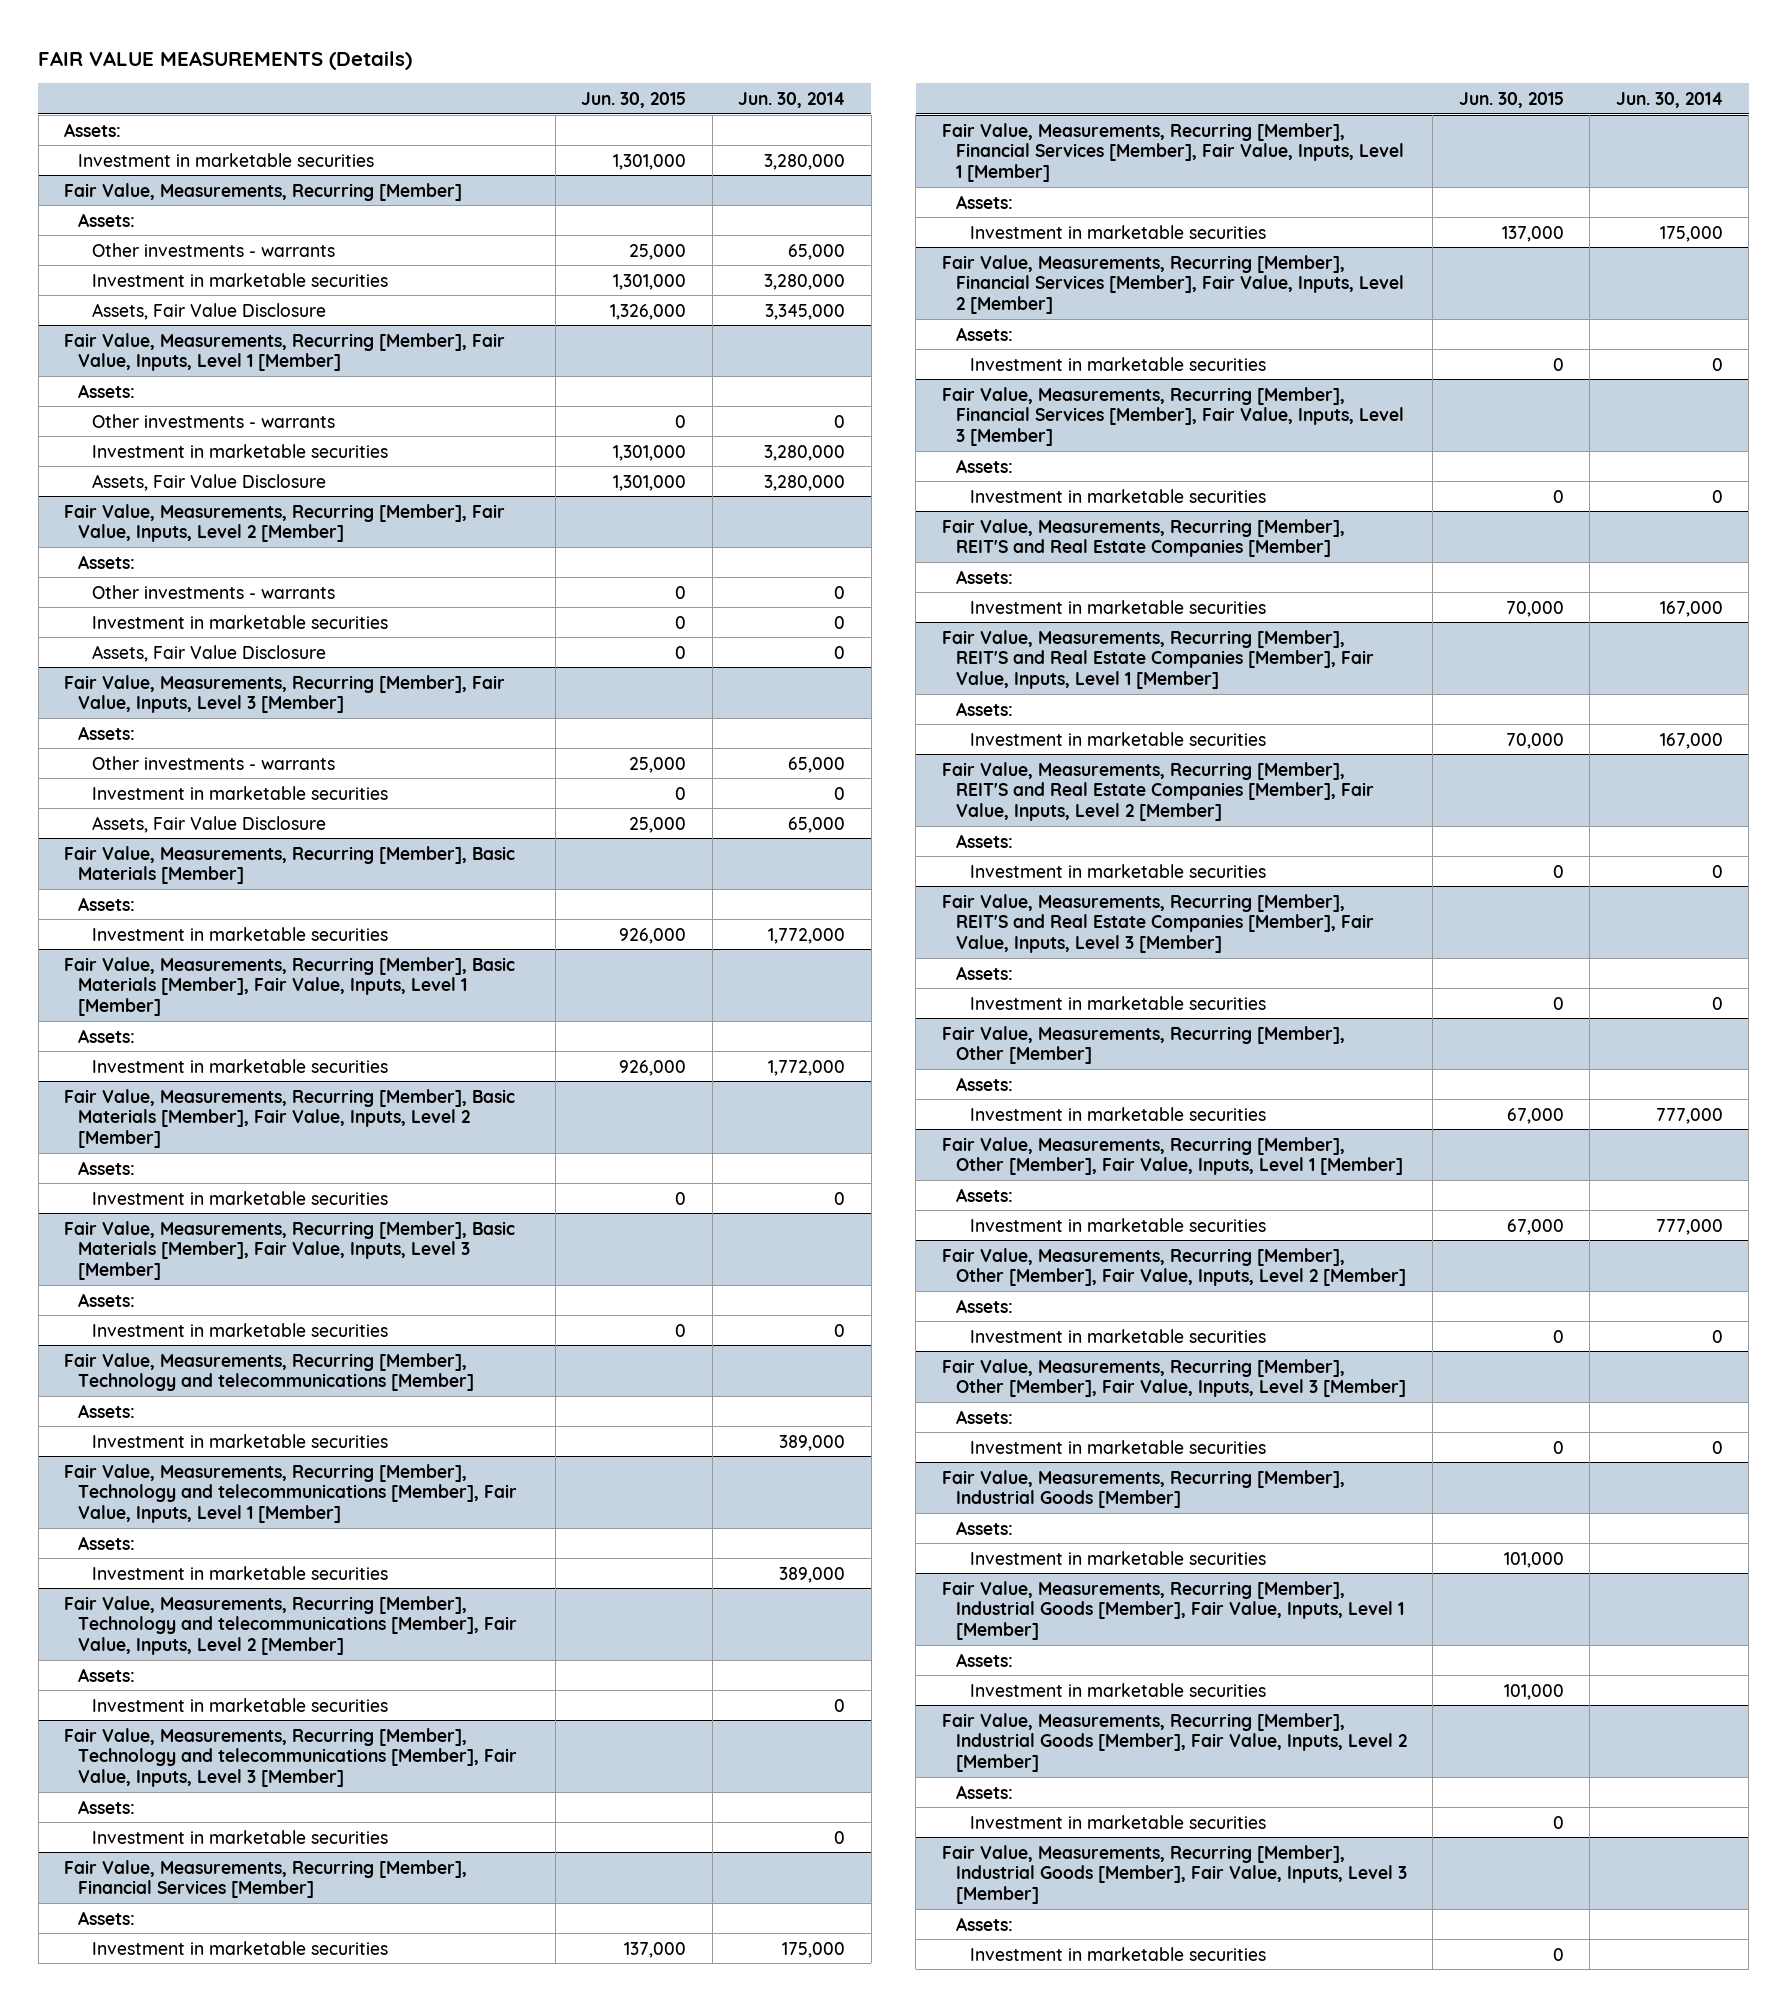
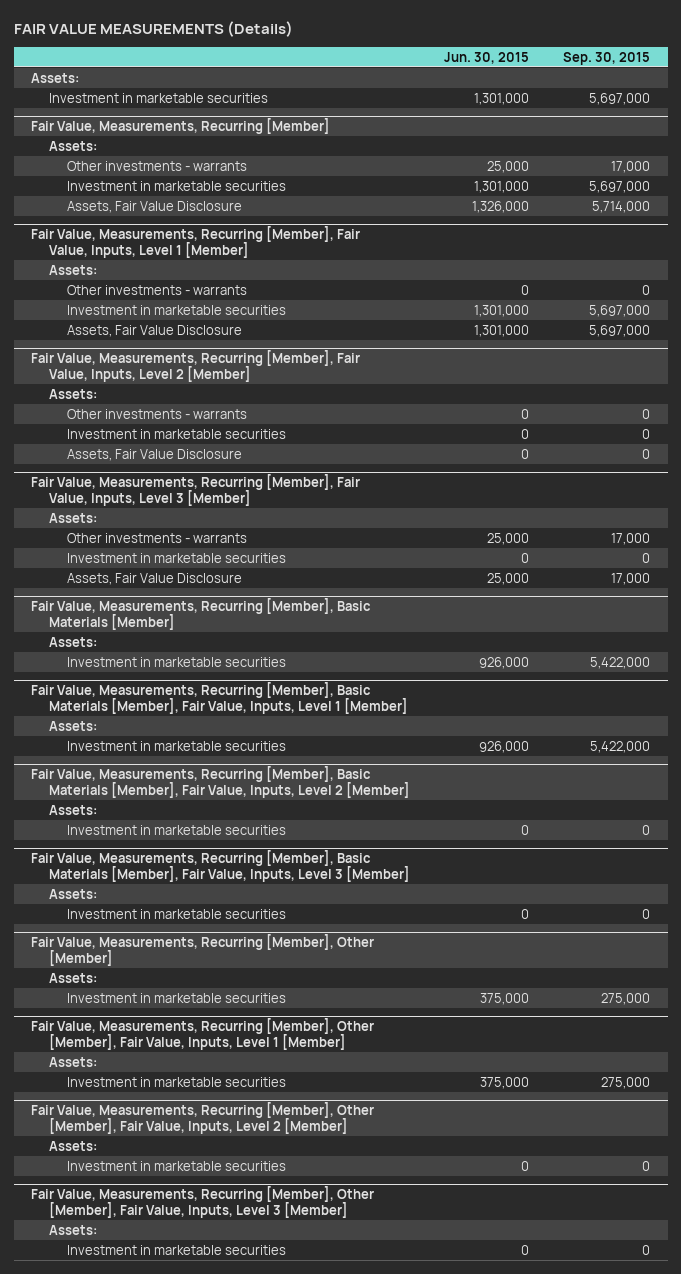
[738,91,846,108] Jun. 30, 2014 -> none
none -> [563,51,651,65] Sep. 30, 2015
[64,1352,475,1392] Fair Value, Measurements, Recurring [Member], Technology and telecommunications [Member] -> none
[78,1403,136,1418] Assets: -> none
[92,1433,389,1448] Investment in marketable securities -> none
[64,1463,518,1524] Fair Value, Measurements, Recurring [Member], Technology and telecommunications [Member], Fair Value, Inputs, Level 1 [Member] -> none
[78,1535,136,1550] Assets: -> none
[92,1565,389,1580] Investment in marketable securities -> none
[64,1595,518,1656] Fair Value, Measurements, Recurring [Member], Technology and telecommunications [Member], Fair Value, Inputs, Level 2 [Member] -> none
[78,1667,136,1682] Assets: -> none
[92,1697,389,1712] Investment in marketable securities -> none
[64,1727,518,1788] Fair Value, Measurements, Recurring [Member], Technology and telecommunications [Member], Fair Value, Inputs, Level 3 [Member] -> none
[78,1799,136,1814] Assets: -> none
[92,1829,389,1844] Investment in marketable securities -> none
[64,1859,468,1899] Fair Value, Measurements, Recurring [Member], Financial Services [Member] -> none
[78,1910,136,1925] Assets: -> none
[92,1940,389,1955] Investment in marketable securities -> none
[941,122,1404,183] Fair Value, Measurements, Recurring [Member], Financial Services [Member], Fair Value, Inputs, Level 1 [Member] -> none
[955,194,1013,209] Assets: -> none
[969,224,1266,239] Investment in marketable securities -> none
[941,254,1404,315] Fair Value, Measurements, Recurring [Member], Financial Services [Member], Fair Value, Inputs, Level 2 [Member] -> none
[955,326,1013,341] Assets: -> none
[969,356,1266,371] Investment in marketable securities -> none
[941,386,1404,447] Fair Value, Measurements, Recurring [Member], Financial Services [Member], Fair Value, Inputs, Level 3 [Member] -> none
[955,458,1013,473] Assets: -> none
[969,488,1266,503] Investment in marketable securities -> none
[941,518,1345,558] Fair Value, Measurements, Recurring [Member], REIT'S and Real Estate Companies [Member] -> none
[955,569,1013,584] Assets: -> none
[969,599,1266,614] Investment in marketable securities -> none
[941,629,1374,690] Fair Value, Measurements, Recurring [Member], REIT'S and Real Estate Companies [Member], Fair Value, Inputs, Level 1 [Member] -> none
[955,701,1013,716] Assets: -> none
[969,731,1266,746] Investment in marketable securities -> none
[941,761,1374,822] Fair Value, Measurements, Recurring [Member], REIT'S and Real Estate Companies [Member], Fair Value, Inputs, Level 2 [Member] -> none
[955,833,1013,848] Assets: -> none
[969,863,1266,878] Investment in marketable securities -> none
[941,893,1374,954] Fair Value, Measurements, Recurring [Member], REIT'S and Real Estate Companies [Member], Fair Value, Inputs, Level 3 [Member] -> none
[955,965,1013,980] Assets: -> none
[969,995,1266,1010] Investment in marketable securities -> none
[1506,1107,1564,1124] 67,000 -> [480,992,530,1005] 375,000
[1506,1218,1564,1235] 67,000 -> [480,1076,530,1089] 375,000
[941,1469,1345,1509] Fair Value, Measurements, Recurring [Member], Industrial Goods [Member] -> none
[955,1520,1013,1535] Assets: -> none
[969,1550,1266,1565] Investment in marketable securities -> none
[941,1580,1404,1641] Fair Value, Measurements, Recurring [Member], Industrial Goods [Member], Fair Value, Inputs, Level 1 [Member] -> none
[955,1652,1013,1667] Assets: -> none
[969,1682,1266,1697] Investment in marketable securities -> none
[941,1712,1407,1773] Fair Value, Measurements, Recurring [Member], Industrial Goods [Member], Fair Value, Inputs, Level 2 [Member] -> none
[955,1784,1013,1799] Assets: -> none
[969,1814,1266,1829] Investment in marketable securities -> none
[941,1844,1407,1905] Fair Value, Measurements, Recurring [Member], Industrial Goods [Member], Fair Value, Inputs, Level 3 [Member] -> none
[955,1916,1013,1931] Assets: -> none
[969,1946,1266,1961] Investment in marketable securities -> none

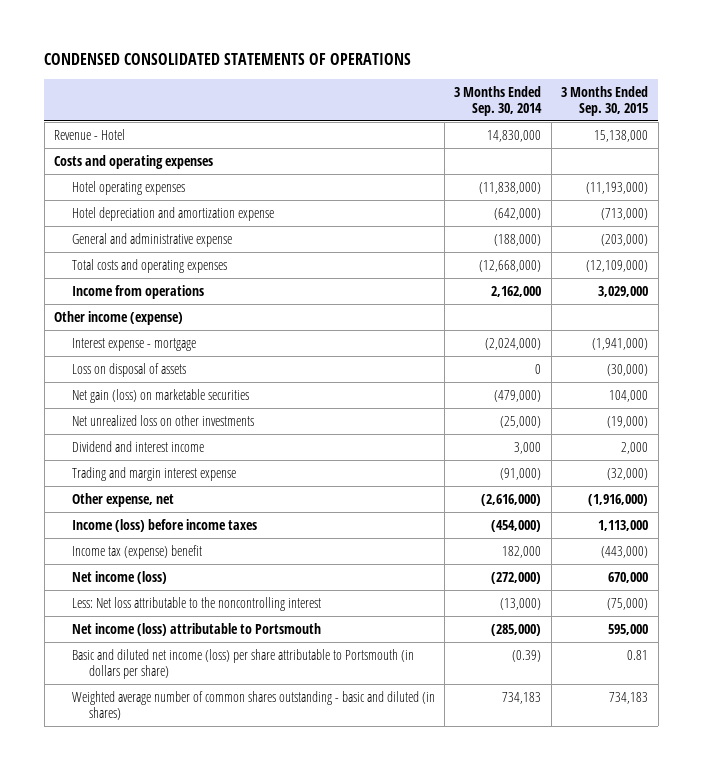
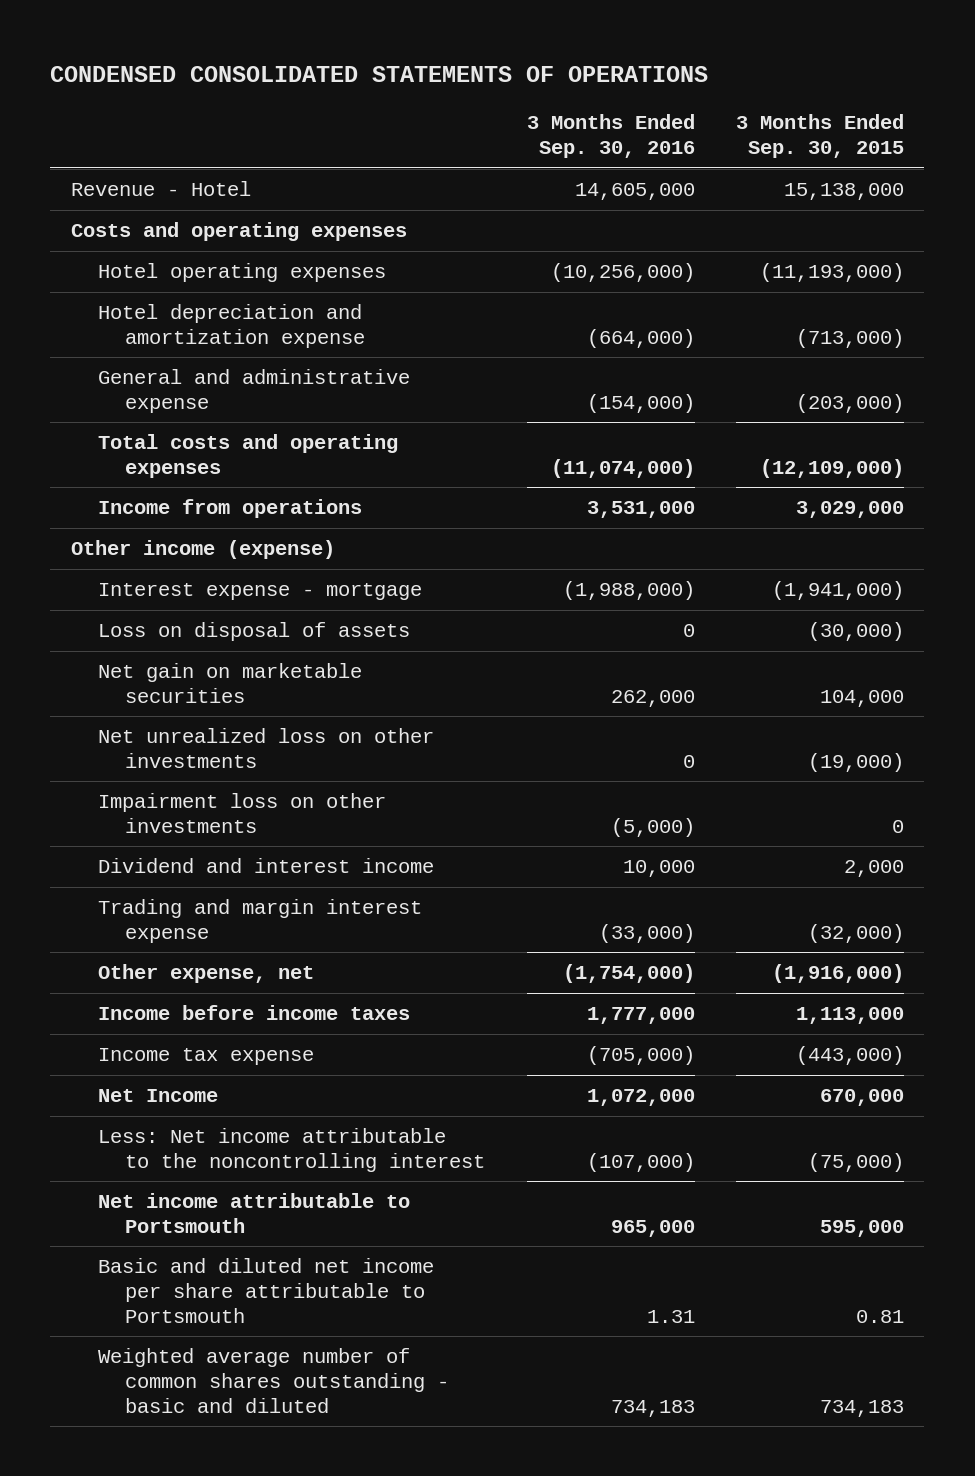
[454,85,543,116] 3 Months Ended Sep. 30, 2014 -> none
none -> [526,114,695,158] 3 Months Ended Sep. 30, 2016
[71,389,249,404] Net gain (loss) on marketable securities -> [98,662,363,703] Net gain on marketable securities
none -> [98,792,387,833] Impairment loss on other investments
[71,519,257,533] Income (loss) before income taxes -> [98,1004,411,1020] Income before income taxes
[71,545,202,560] Income tax (expense) benefit -> [98,1047,315,1065] Income tax expense
[71,571,167,585] Net income (loss) -> [98,1088,219,1102] Net Income
[71,597,321,612] Less: Net loss attributable to the noncontrolling interest -> [98,1127,486,1172] Less: Net income attributable to the noncontrolling interest
[71,623,321,637] Net income (loss) attributable to Portsmouth -> [98,1192,411,1233] Net income attributable to Portsmouth
[71,649,414,679] Basic and diluted net income (loss) per share attributable to Portsmouth (in dollars per share) -> [98,1257,435,1323] Basic and diluted net income per share attributable to Portsmouth
[71,691,435,720] Weighted average number of common shares outstanding - basic and diluted (in shares) -> [98,1347,450,1413] Weighted average number of common shares outstanding - basic and diluted

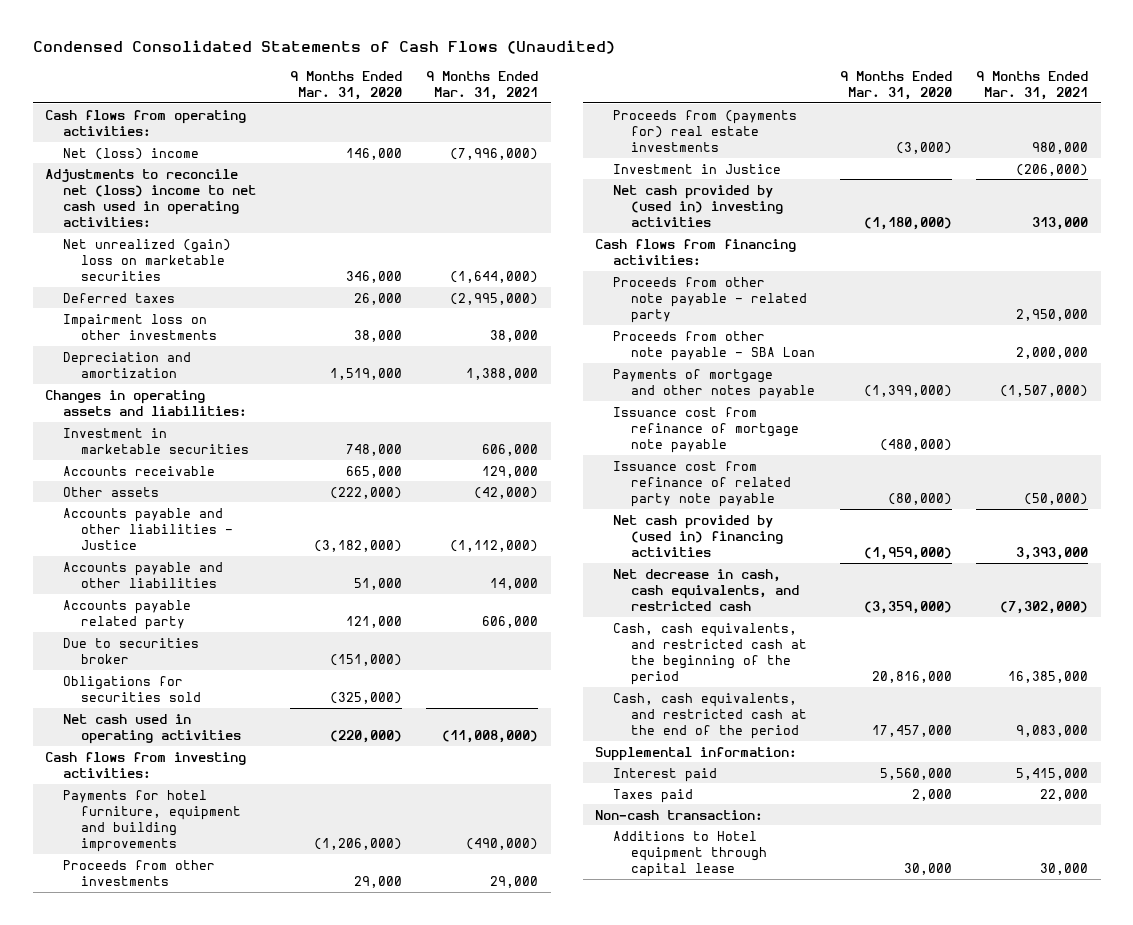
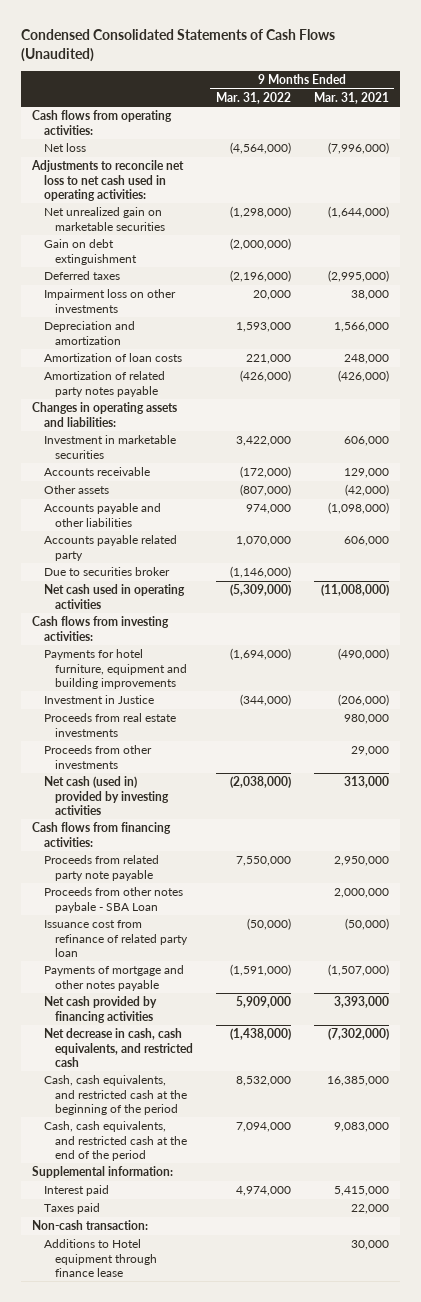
[289,70,402,100] 9 Months Ended Mar. 31, 2020 -> none
none -> [215,92,291,105] Mar. 31, 2022
[63,147,200,160] Net (loss) income -> [43,143,86,153] Net loss
[44,168,257,227] Adjustments to reconcile net (loss) income to net cash used in operating activities: -> [31,160,185,202] Adjustments to reconcile net loss to net cash used in operating activities:
[63,238,232,281] Net unrealized (gain) loss on marketable securities -> [43,207,165,231] Net unrealized gain on marketable securities
none -> [43,239,137,265] Gain on debt extinguishment
[466,367,539,380] 1,388,000 -> [333,322,389,333] 1,566,000
none -> [43,353,182,363] Amortization of loan costs
none -> [43,371,165,397] Amortization of related party notes payable
[63,507,234,550] Accounts payable and other liabilities - Justice -> none
[490,577,539,590] 14,000 -> [327,502,389,515] (1,098,000)
[63,675,202,702] Obligations for securities sold -> none
[612,109,797,152] Proceeds from (payments for) real estate investments -> none
none -> [43,713,176,737] Proceeds from real estate investments
[63,859,216,886] Proceeds from other investments -> [43,745,152,769] Proceeds from other investments
[612,184,784,227] Net cash provided by (used in) investing activities -> [43,776,169,816] Net cash (used in) provided by investing activities
[612,276,808,323] Proceeds from other note payable - related party -> [43,855,159,881] Proceeds from related party note payable
[612,330,816,361] Proceeds from other note payable - SBA Loan -> [43,887,183,913] Proceeds from other notes paybale - SBA Loan
none -> [43,920,188,958] Issuance cost from refinance of related party loan
[612,406,800,453] Issuance cost from refinance of mortgage note payable -> none
[612,460,792,507] Issuance cost from refinance of related party note payable -> none
[612,514,784,557] Net cash provided by (used in) financing activities -> [43,996,157,1023] Net cash provided by financing activities
[612,830,768,877] Additions to Hotel equipment through capital lease -> [43,1239,157,1278] Additions to Hotel equipment through finance lease

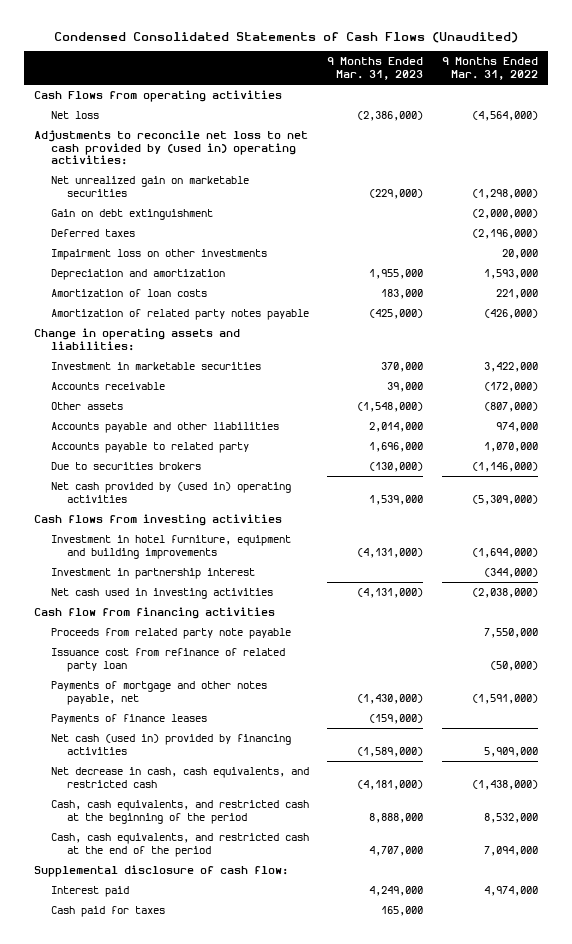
[313,92,389,105] Mar. 31, 2021 -> none
none -> [327,57,424,80] 9 Months Ended Mar. 31, 2023
[32,110,173,135] Cash flows from operating activities: -> [33,90,282,103] Cash Flows from operating activities
[31,160,185,202] Adjustments to reconcile net loss to net cash used in operating activities: -> [33,130,308,166] Adjustments to reconcile net loss to net cash provided by (used in) operating activities:
[32,402,178,427] Changes in operating assets and liabilities: -> [33,328,240,351] Change in operating assets and liabilities:
[43,713,176,737] Proceeds from real estate investments -> none
[43,745,152,769] Proceeds from other investments -> none
[43,535,177,561] Accounts payable related party -> [50,442,249,454] Accounts payable to related party
[43,567,170,577] Due to securities broker -> [50,462,201,471] Due to securities brokers
[43,584,185,609] Net cash used in operating activities -> [50,482,291,503] Net cash provided by (used in) operating activities
[32,616,170,641] Cash flows from investing activities: -> [33,514,282,527] Cash flows from investing activities
[43,649,187,690] Payments for hotel furniture, equipment and building improvements -> [50,535,291,559] Investment in hotel furniture, equipment and building improvements
[43,695,154,705] Investment in Justice -> [50,568,255,580] Investment in partnership interest
[43,776,169,816] Net cash (used in) provided by investing activities -> [50,588,273,600] Net cash used in investing activities
[32,822,172,847] Cash flows from financing activities: -> [33,607,275,620] Cash flow from financing activities
[43,887,183,913] Proceeds from other notes paybale - SBA Loan -> none
[43,965,184,991] Payments of mortgage and other notes payable -> [50,681,267,705] Payments of mortgage and other notes payable, net
none -> [50,714,207,725] Payments of finance leases
[43,996,157,1023] Net cash provided by financing activities -> [50,734,291,755] Net cash (used in) provided by financing activities
[32,1166,174,1179] Supplemental information: -> [33,865,288,878] Supplemental disclosure of cash flow:
[32,1220,149,1231] Non-cash transaction: -> none
[43,1239,157,1278] Additions to Hotel equipment through finance lease -> none
[43,1203,100,1215] Taxes paid -> [50,906,165,918] Cash paid for taxes

